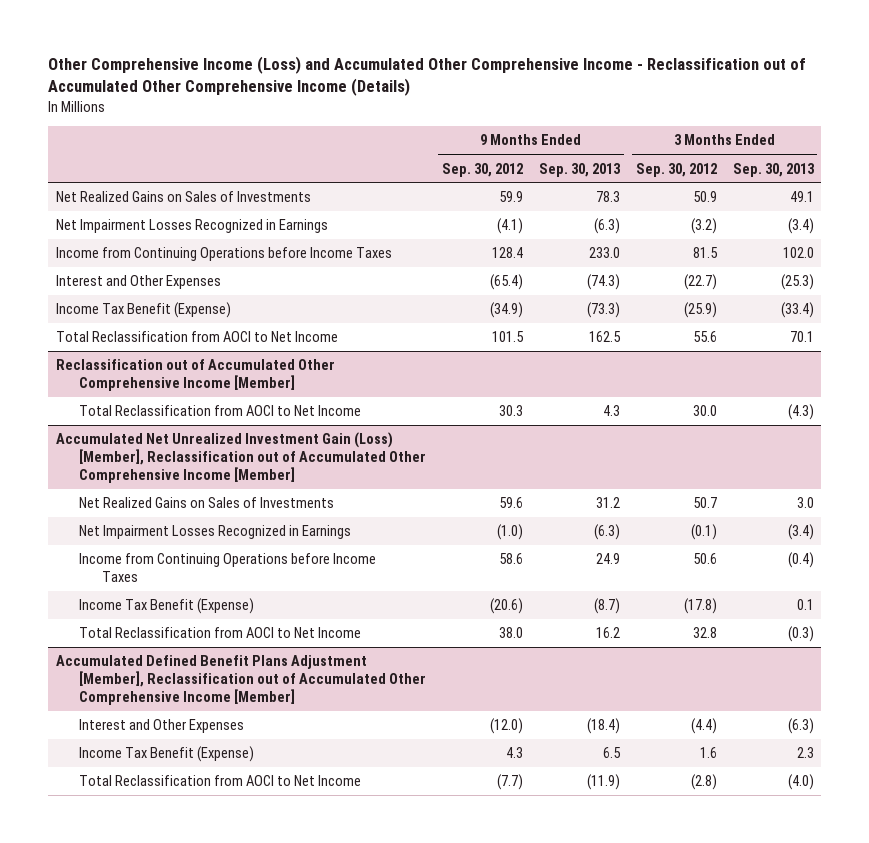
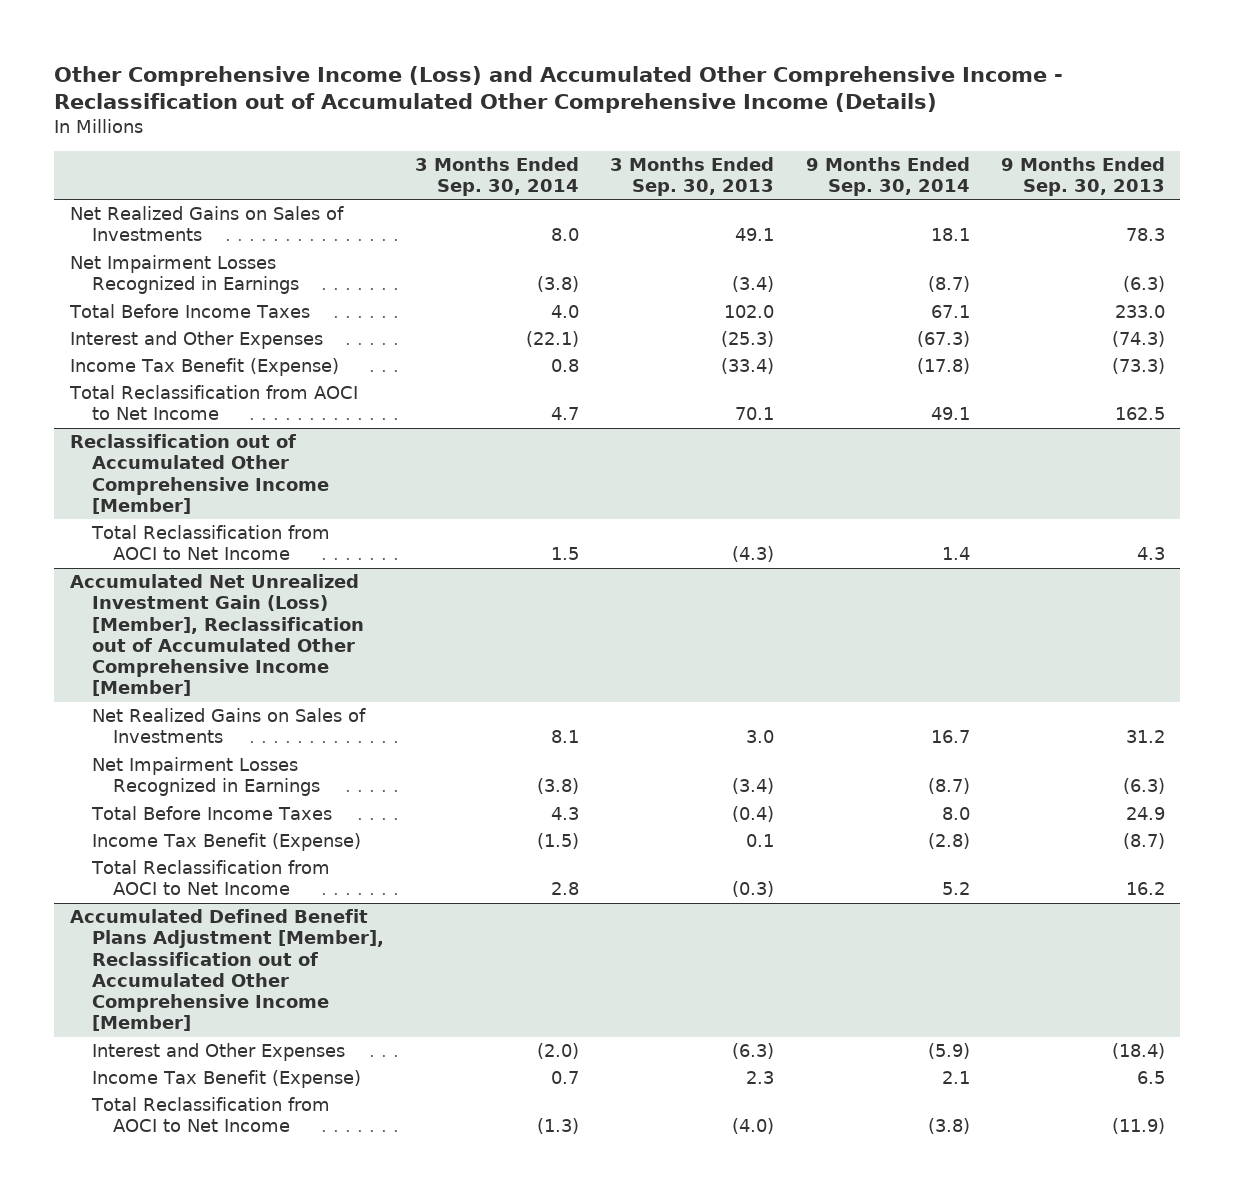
[441,162,523,177] Sep. 30, 2012 -> none
[635,162,717,177] Sep. 30, 2012 -> none
none -> [415,156,580,196] 3 Months Ended Sep. 30, 2014
none -> [805,156,970,196] 9 Months Ended Sep. 30, 2014
[55,247,392,262] Income from Continuing Operations before Income Taxes -> [69,304,311,319] Total Before Income Taxes
[78,553,376,583] Income from Continuing Operations before Income Taxes -> [90,806,332,821] Total Before Income Taxes

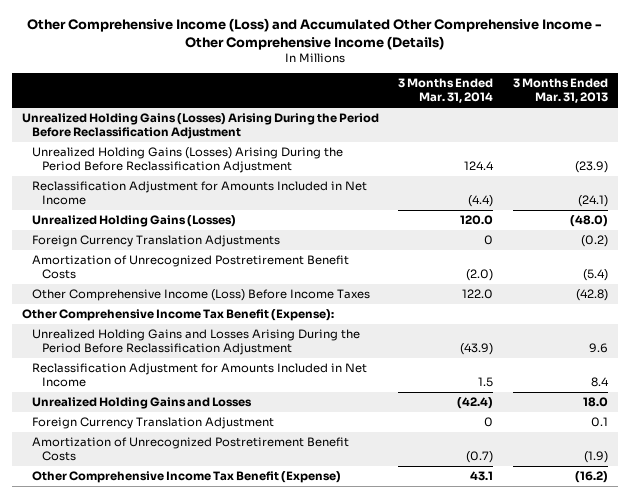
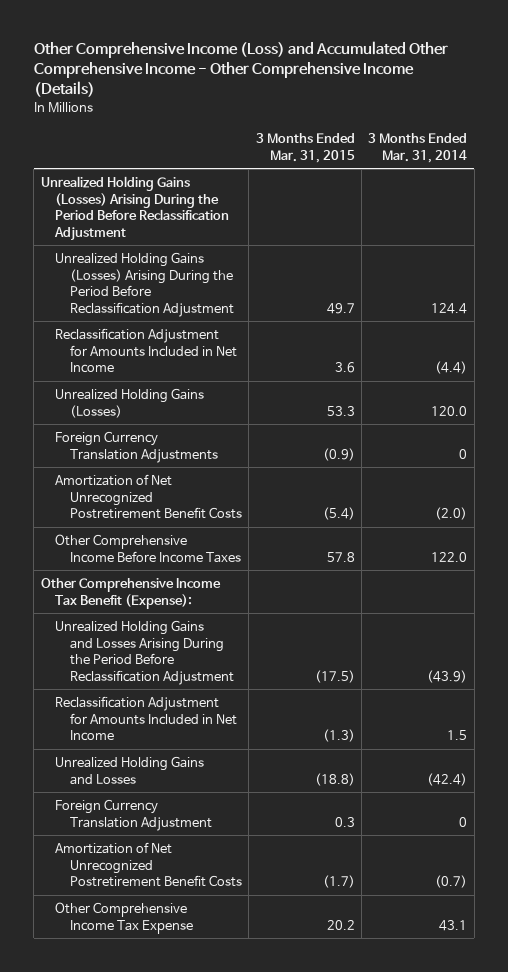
[513,78,609,104] 3 Months Ended Mar. 31, 2013 -> none
none -> [255,132,355,163] 3 Months Ended Mar. 31, 2015
[31,255,349,279] Amortization of Unrecognized Postretirement Benefit Costs -> [55,473,242,520] Amortization of Net Unrecognized Postretirement Benefit Costs
[31,289,370,302] Other Comprehensive Income (Loss) Before Income Taxes -> [55,533,241,563] Other Comprehensive Income Before Income Taxes
[31,437,349,461] Amortization of Unrecognized Postretirement Benefit Costs -> [55,841,242,888] Amortization of Net Unrecognized Postretirement Benefit Costs
[31,471,341,484] Other Comprehensive Income Tax Benefit (Expense) -> [55,901,193,934] Other Comprehensive Income Tax Expense

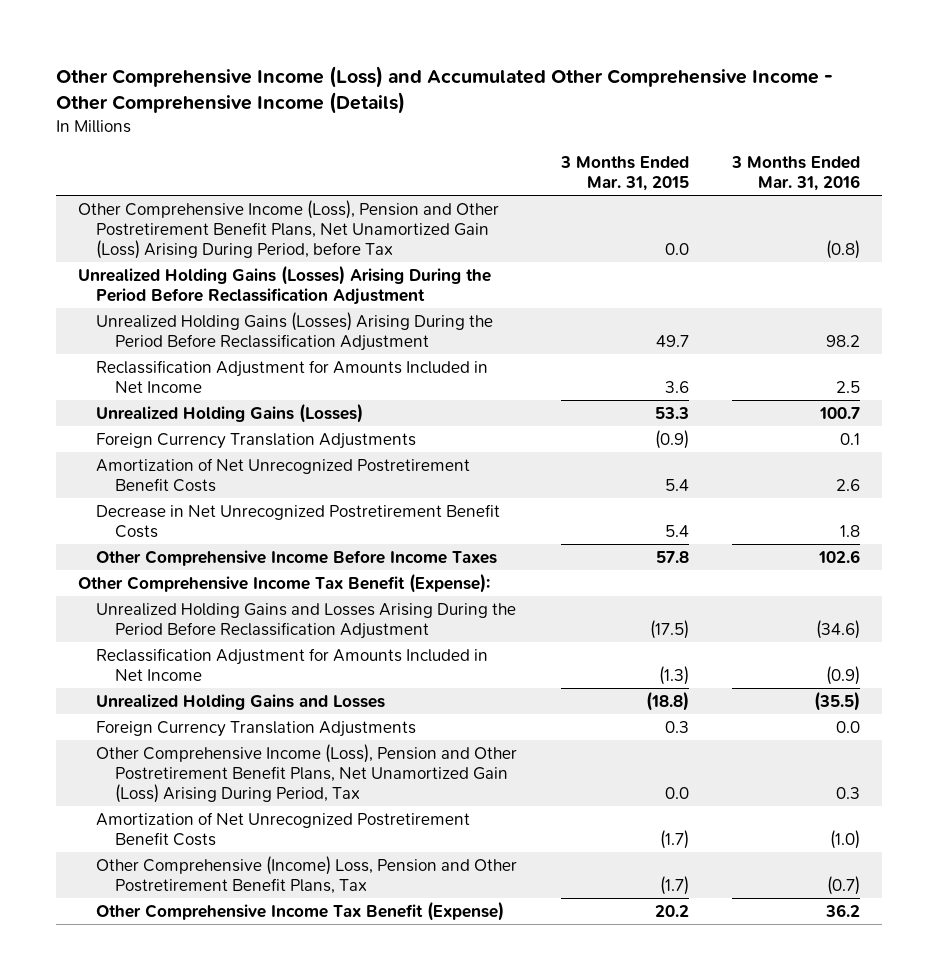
[368,132,468,163] 3 Months Ended Mar. 31, 2014 -> none
none -> [731,156,861,192] 3 Months Ended Mar. 31, 2016
none -> [77,199,499,259] Other Comprehensive Income (Loss), Pension and Other Postretirement Benefit Plans, Net Unamortized Gain (Loss) Arising During Period, before Tax
[322,507,355,521] (5.4) -> [664,478,689,491] 5.4
none -> [96,503,501,538] Decrease in Net Unrecognized Postretirement Benefit Costs
[55,798,212,831] Foreign Currency Translation Adjustment -> [96,720,417,737] Foreign Currency Translation Adjustments
none -> [96,743,518,803] Other Comprehensive Income (Loss), Pension and Other Postretirement Benefit Plans, Net Unamortized Gain (Loss) Arising During Period, Tax
none -> [96,855,518,894] Other Comprehensive (Income) Loss, Pension and Other Postretirement Benefit Plans, Tax
[55,901,193,934] Other Comprehensive Income Tax Expense -> [96,900,505,921] Other Comprehensive Income Tax Benefit (Expense)

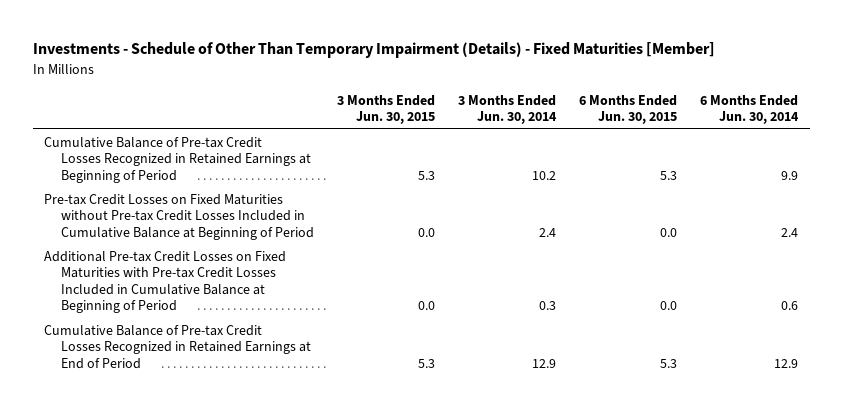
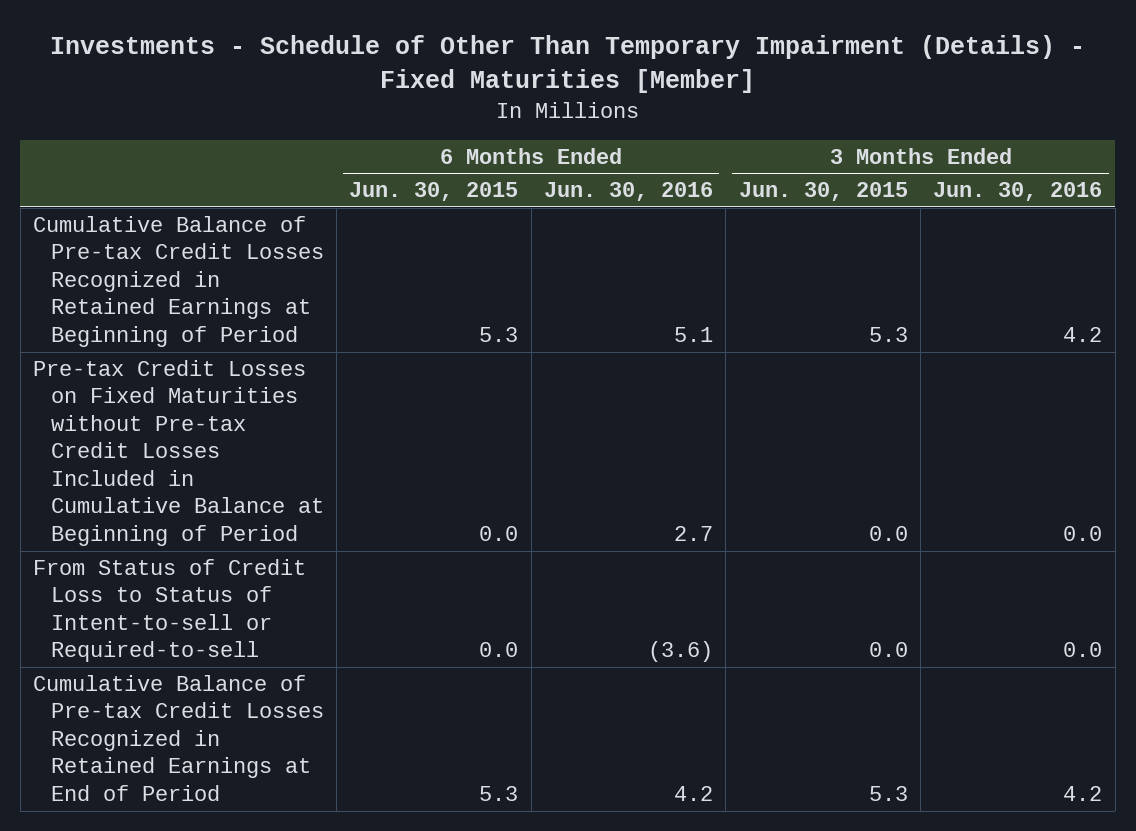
[458,94,558,125] 3 Months Ended Jun. 30, 2014 -> none
[700,94,800,125] 6 Months Ended Jun. 30, 2014 -> none
none -> [543,182,713,202] Jun. 30, 2016
none -> [933,182,1103,202] Jun. 30, 2016
[44,251,287,314] Additional Pre-tax Credit Losses on Fixed Maturities with Pre-tax Credit Losses Included in Cumulative Balance at Beginning of Period -> none
none -> [33,559,307,663] From Status of Credit Loss to Status of Intent-to-sell or Required-to-sell

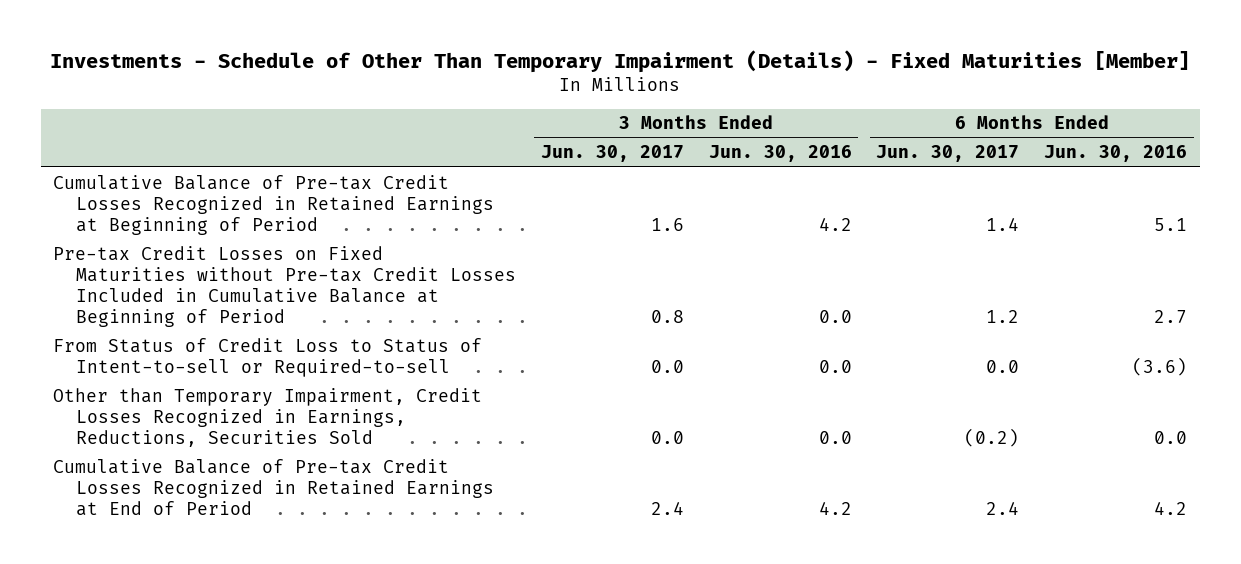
[349,182,519,202] Jun. 30, 2015 -> none
[738,182,908,202] Jun. 30, 2015 -> none
none -> [540,145,684,163] Jun. 30, 2017
none -> [876,145,1020,163] Jun. 30, 2017
none -> [53,387,483,447] Other than Temporary Impairment, Credit Losses Recognized in Earnings, Reductions, Securities Sold

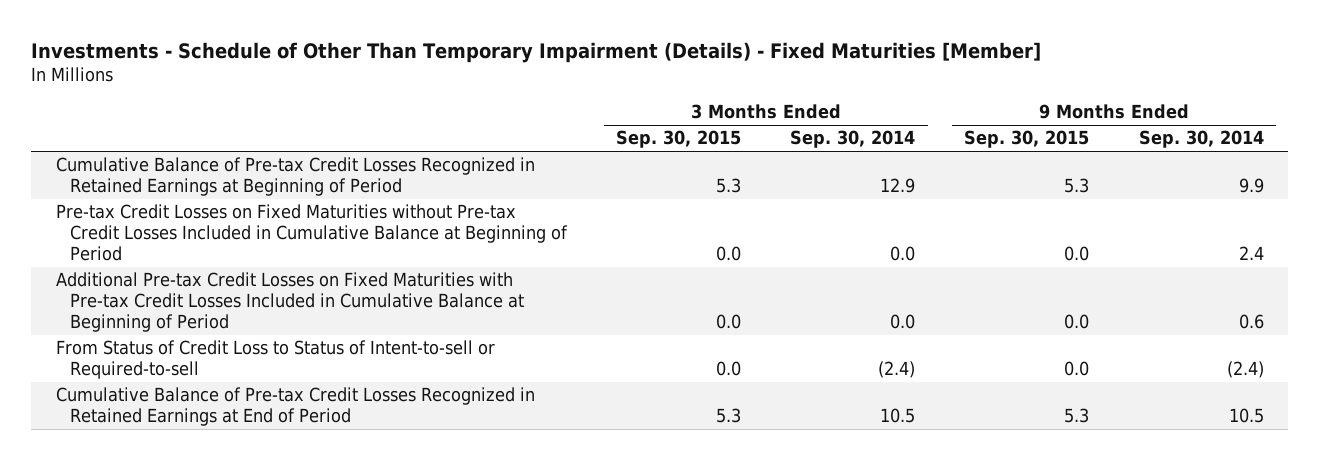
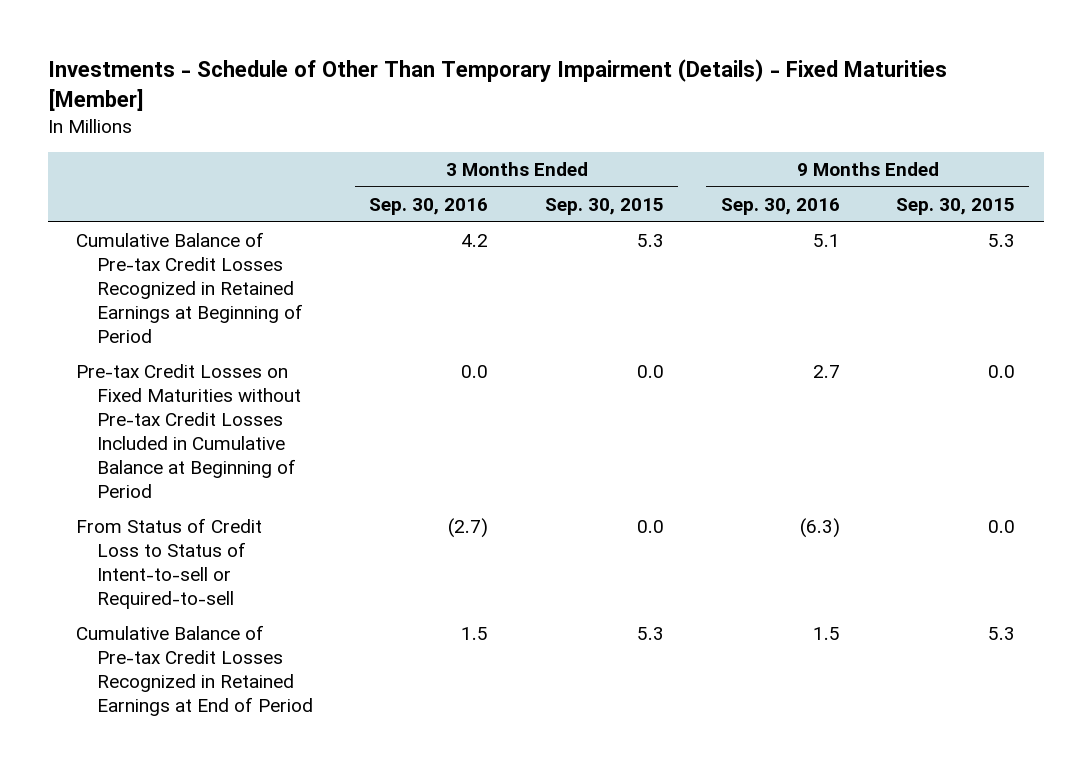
[790,130,916,149] Sep. 30, 2014 -> none
[1138,130,1264,149] Sep. 30, 2014 -> none
none -> [369,198,489,216] Sep. 30, 2016
none -> [720,198,840,216] Sep. 30, 2016
[55,272,524,332] Additional Pre-tax Credit Losses on Fixed Maturities with Pre-tax Credit Losses Included in Cumulative Balance at Beginning of Period -> none

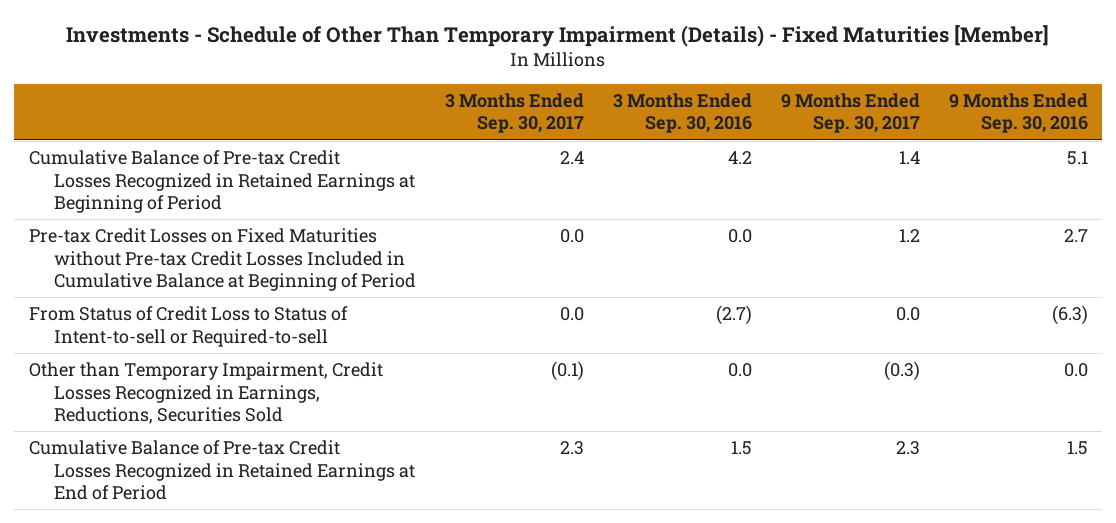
[544,198,664,216] Sep. 30, 2015 -> none
[896,198,1016,216] Sep. 30, 2015 -> none
none -> [444,92,584,134] 3 Months Ended Sep. 30, 2017
none -> [780,92,920,134] 9 Months Ended Sep. 30, 2017
none -> [28,362,383,424] Other than Temporary Impairment, Credit Losses Recognized in Earnings, Reductions, Securities Sold

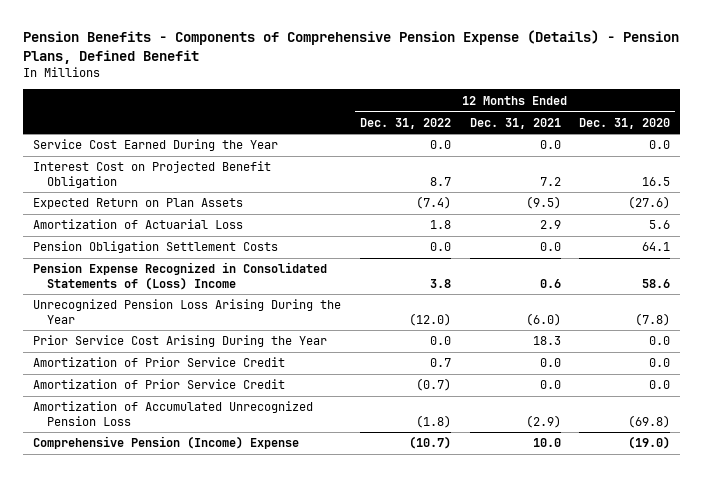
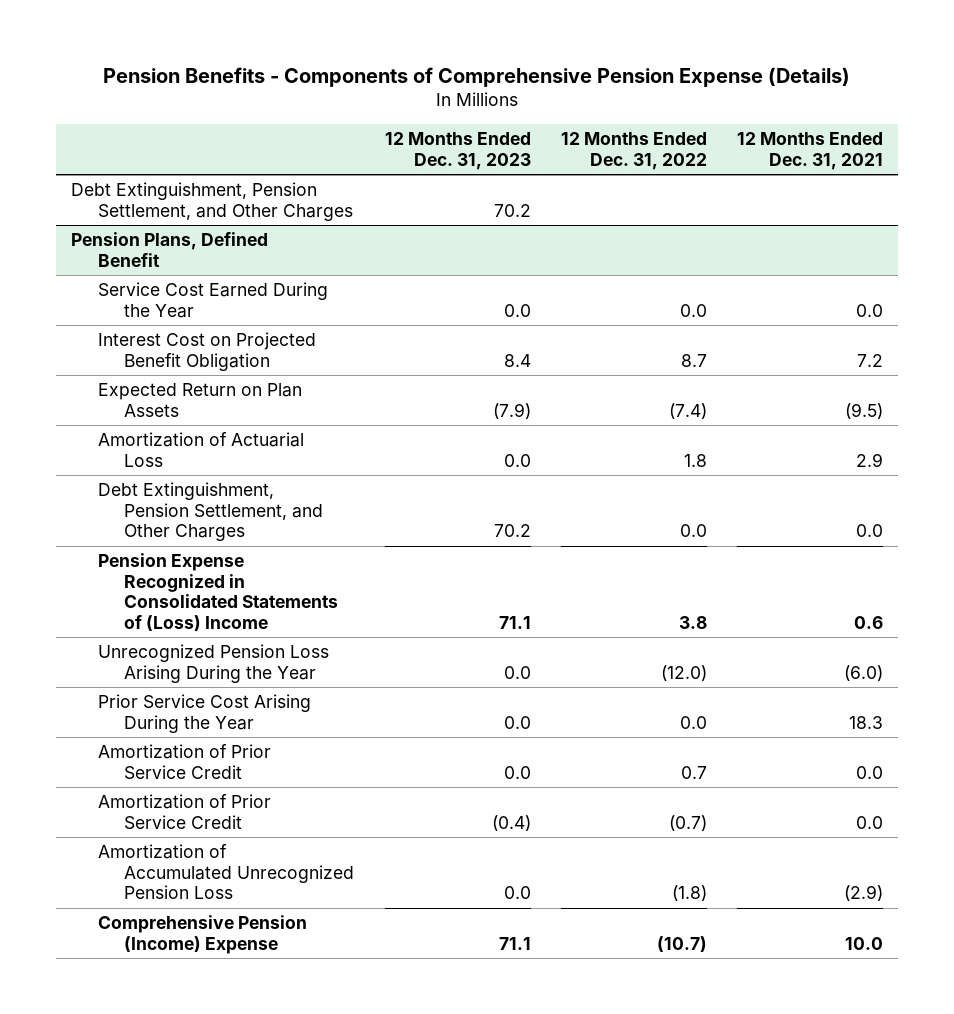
[23,30,680,64] Pension Benefits - Components of Comprehensive Pension Expense (Details) - Pension Plans, Defined Benefit -> [102,66,850,87] Pension Benefits - Components of Comprehensive Pension Expense (Details)
[579,117,671,129] Dec. 31, 2020 -> none
none -> [384,132,531,170] 12 Months Ended Dec. 31, 2023
none -> [70,182,353,221] Debt Extinguishment, Pension Settlement, and Other Charges
none -> [70,232,268,267] Pension Plans, Defined Benefit
[32,241,278,254] Pension Obligation Settlement Costs -> [97,482,324,542] Debt Extinguishment, Pension Settlement, and Other Charges

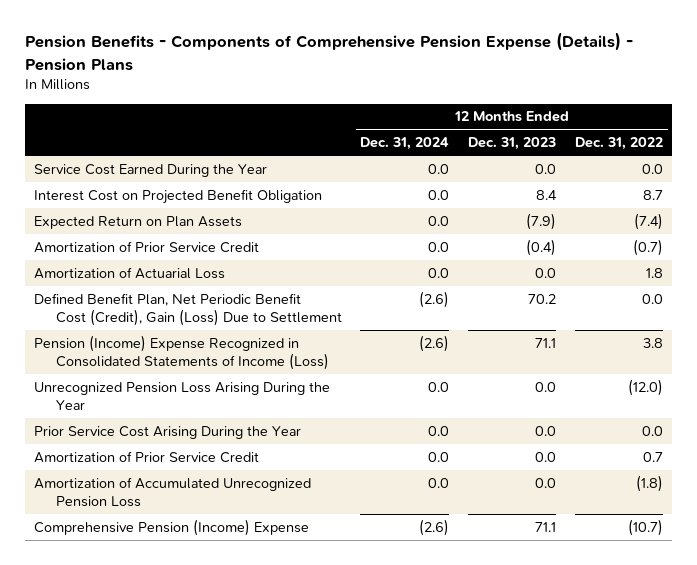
[102,66,850,87] Pension Benefits - Components of Comprehensive Pension Expense (Details) -> [25,32,634,71] Pension Benefits - Components of Comprehensive Pension Expense (Details) - Pension Plans
[737,132,884,170] 12 Months Ended Dec. 31, 2021 -> none
none -> [360,137,450,151] Dec. 31, 2024
[70,182,353,221] Debt Extinguishment, Pension Settlement, and Other Charges -> none
[70,232,268,267] Pension Plans, Defined Benefit -> none
none -> [34,240,260,253] Amortization of Prior Service Credit
[97,482,324,542] Debt Extinguishment, Pension Settlement, and Other Charges -> [34,292,342,327] Defined Benefit Plan, Net Periodic Benefit Cost (Credit), Gain (Loss) Due to Settlement
[97,553,339,631] Pension Expense Recognized in Consolidated Statements of (Loss) Income -> [34,334,329,371] Pension (Income) Expense Recognized in Consolidated Statements of Income (Loss)
[97,794,271,829] Amortization of Prior Service Credit -> none

